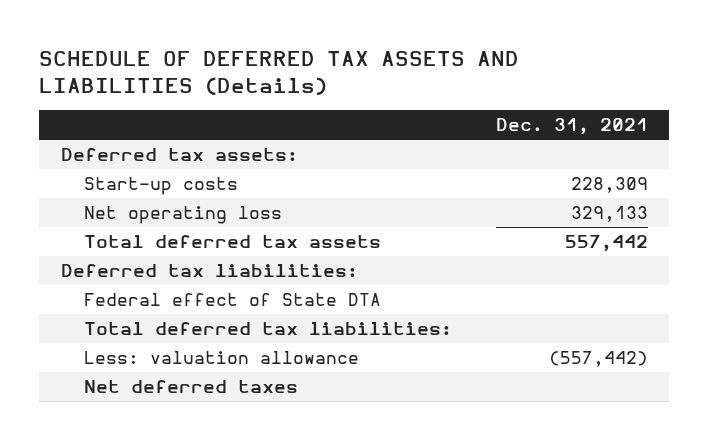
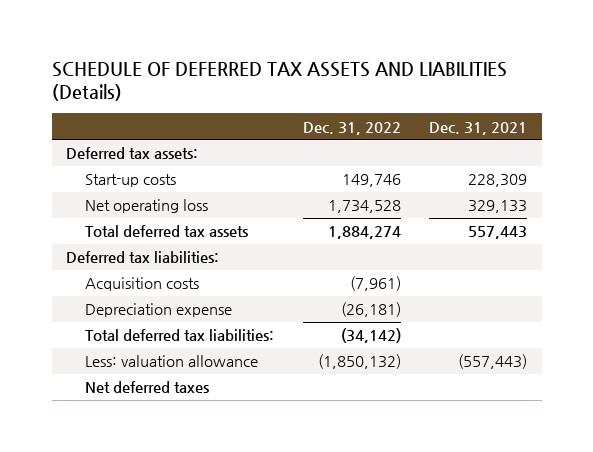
none -> [302,121,401,135] Dec. 31, 2022
[564,234,648,252] 557,442 -> [468,226,528,240] 557,443
[84,292,382,306] Federal effect of State DTA -> none
none -> [85,277,200,292] Acquisition costs
none -> [85,303,233,318] Depreciation expense
[548,350,648,367] (557,442) -> [458,354,528,370] (557,443)

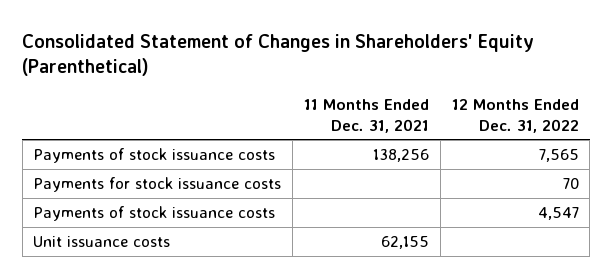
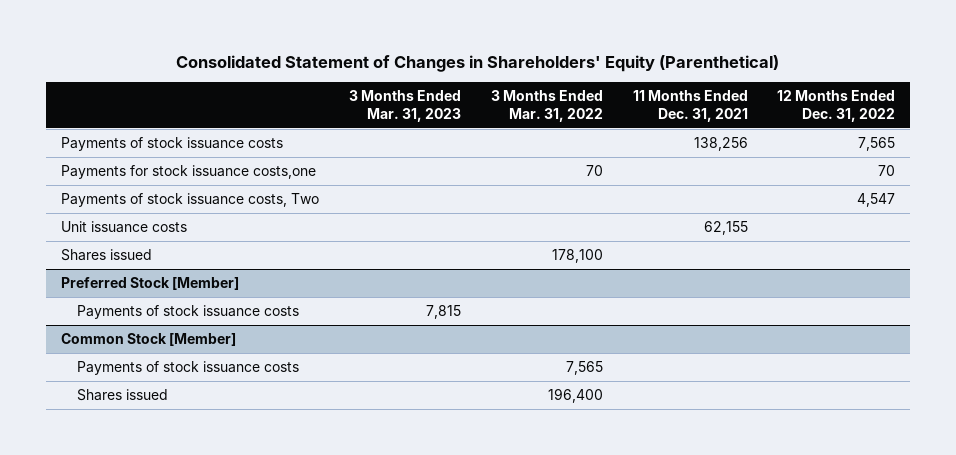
none -> [348,90,461,122] 3 Months Ended Mar. 31, 2023
none -> [490,90,603,122] 3 Months Ended Mar. 31, 2022
[33,176,282,192] Payments for stock issuance costs -> [60,165,316,180] Payments for stock issuance costs,one
[33,205,276,221] Payments of stock issuance costs -> [60,193,319,208] Payments of stock issuance costs, Two
none -> [60,249,152,262] Shares issued
none -> [60,277,239,291] Preferred Stock [Member]
none -> [77,305,300,320] Payments of stock issuance costs
none -> [60,333,236,347] Common Stock [Member]
none -> [77,361,300,376] Payments of stock issuance costs
none -> [77,389,169,402] Shares issued

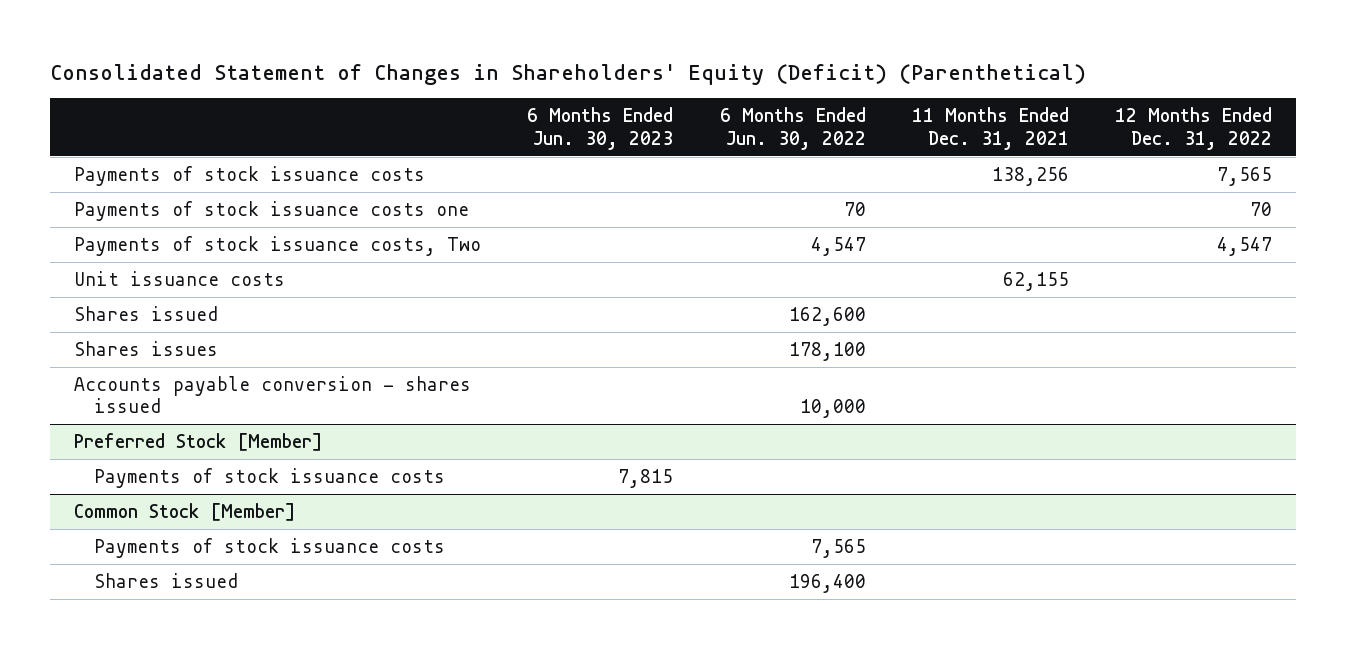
[176,54,780,72] Consolidated Statement of Changes in Shareholders' Equity (Parenthetical) -> [50,63,1087,85] Consolidated Statement of Changes in Shareholders' Equity (Deficit) (Parenthetical)
[348,90,461,122] 3 Months Ended Mar. 31, 2023 -> none
[490,90,603,122] 3 Months Ended Mar. 31, 2022 -> none
none -> [527,107,674,150] 6 Months Ended Jun. 30, 2023
none -> [719,107,866,150] 6 Months Ended Jun. 30, 2022
[60,165,316,180] Payments for stock issuance costs,one -> [73,201,469,222] Payments of stock issuance costs one
none -> [73,341,218,357] Shares issues
none -> [73,376,471,414] Accounts payable conversion - shares issued

